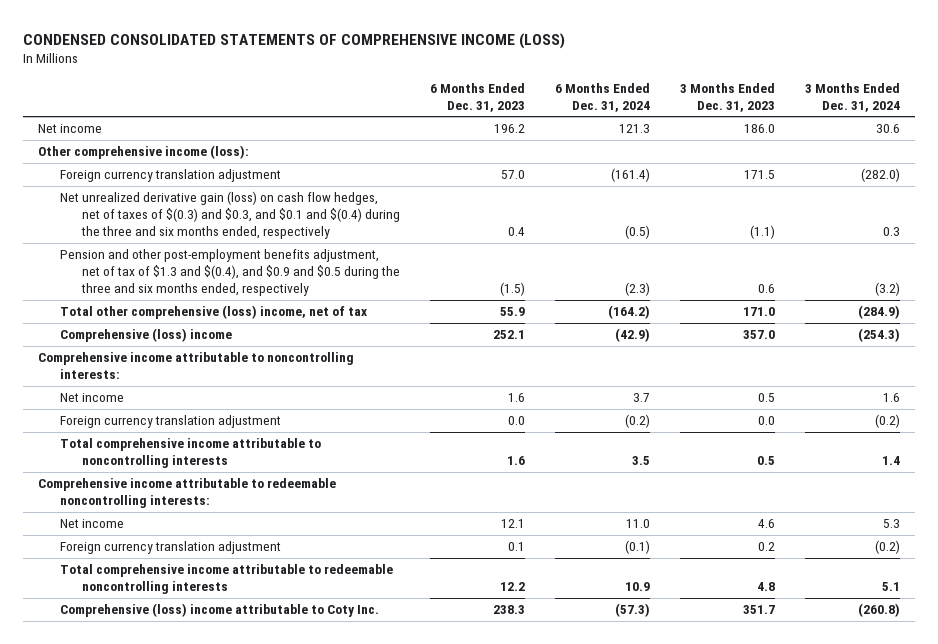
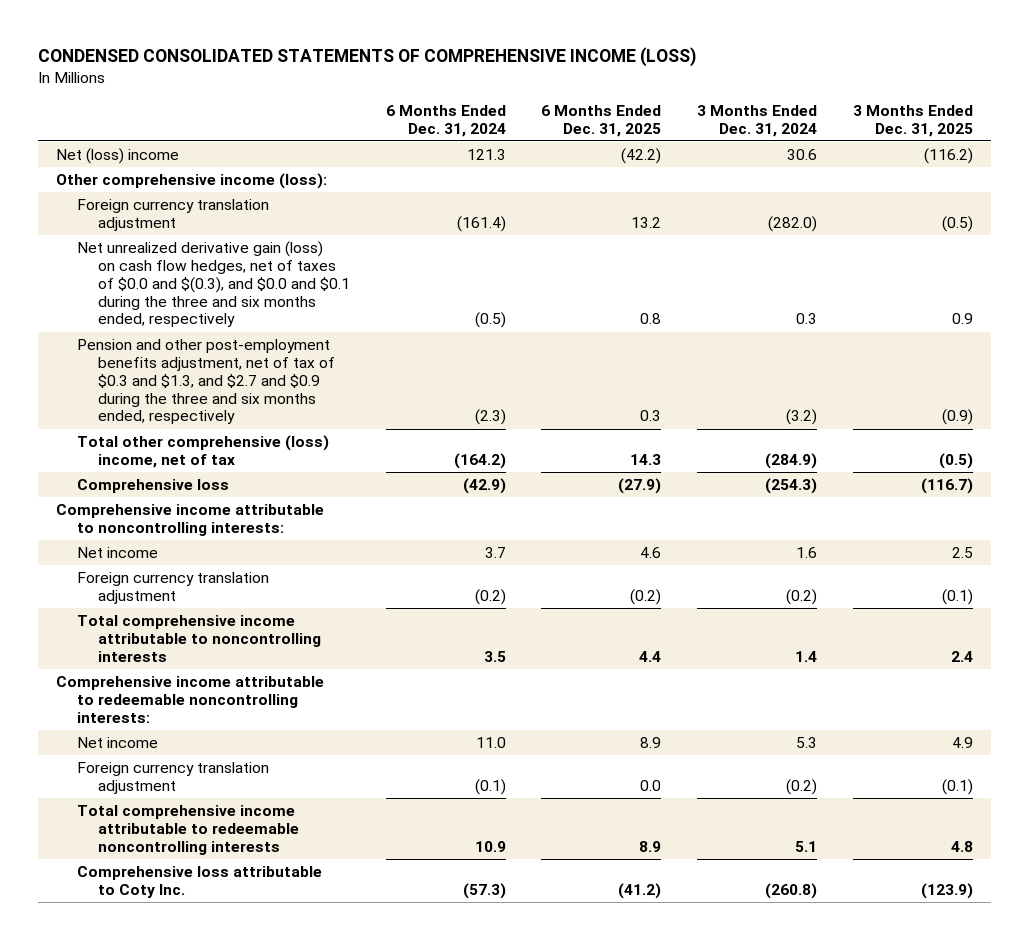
[429,82,525,112] 6 Months Ended Dec. 31, 2023 -> none
[679,82,775,112] 3 Months Ended Dec. 31, 2023 -> none
none -> [541,104,662,137] 6 Months Ended Dec. 31, 2025
none -> [852,104,973,137] 3 Months Ended Dec. 31, 2025
[38,124,103,134] Net income -> [56,147,180,164] Net (loss) income
[60,191,400,240] Net unrealized derivative gain (loss) on cash flow hedges, net of taxes of $(0.3) and $0.3, and $0.1 and $(0.4) during the three and six months ended, respectively -> [77,240,350,328] Net unrealized derivative gain (loss) on cash flow hedges, net of taxes of $0.0 and $(0.3), and $0.0 and $0.1 during the three and six months ended, respectively
[60,249,400,297] Pension and other post-employment benefits adjustment, net of tax of $1.3 and $(0.4), and $0.9 and $0.5 during the three and six months ended, respectively -> [77,338,335,425] Pension and other post-employment benefits adjustment, net of tax of $0.3 and $1.3, and $2.7 and $0.9 during the three and six months ended, respectively
[60,328,233,343] Comprehensive (loss) income -> [77,478,230,493] Comprehensive loss
[60,603,380,618] Comprehensive (loss) income attributable to Coty Inc. -> [77,865,323,898] Comprehensive loss attributable to Coty Inc.

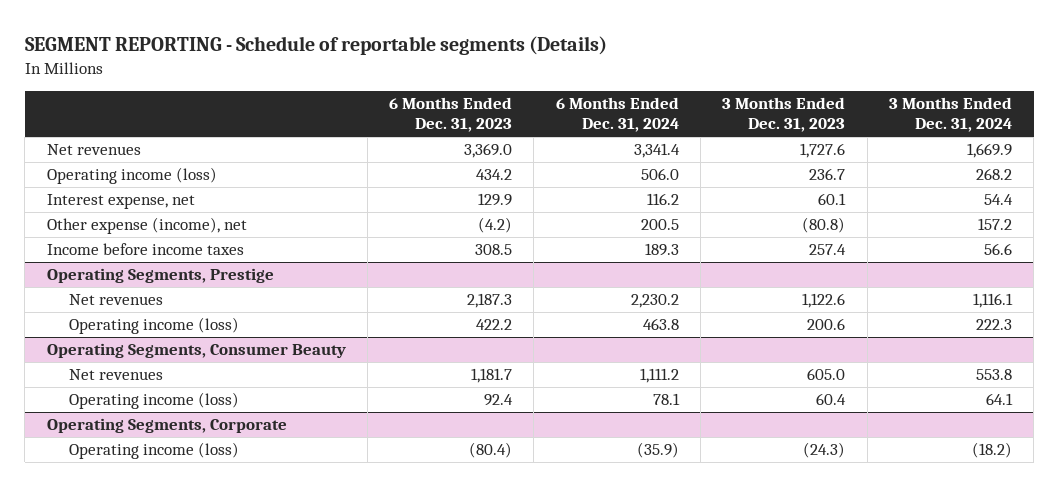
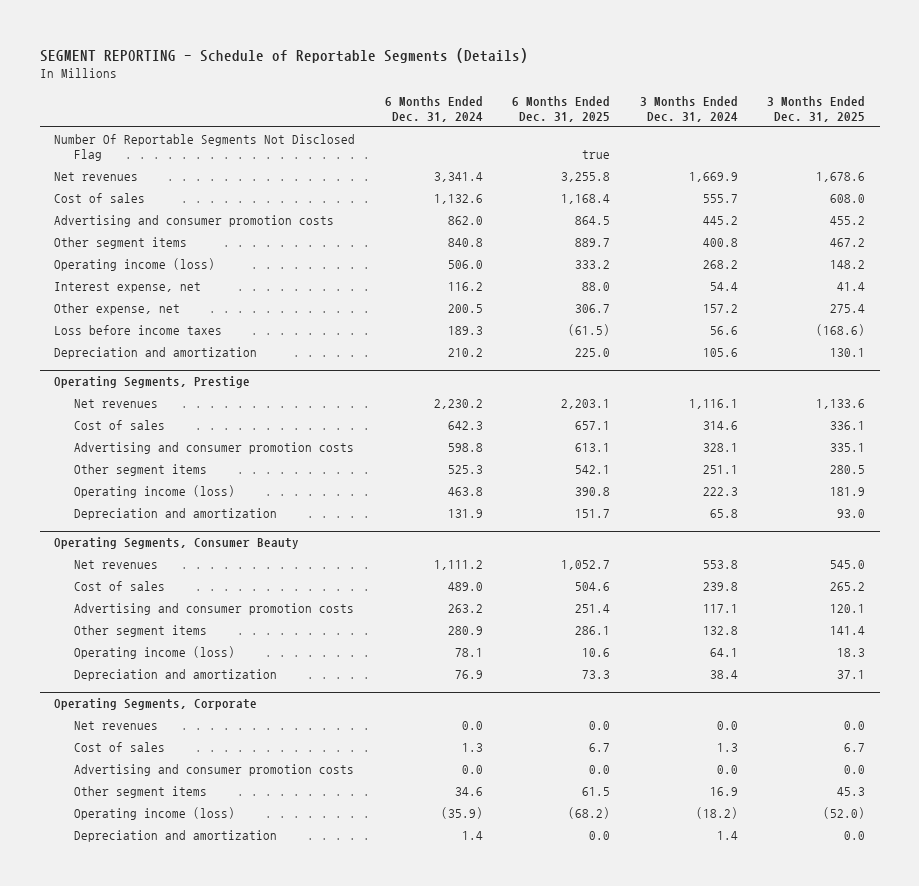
[24,36,607,56] SEGMENT REPORTING - Schedule of reportable segments (Details) -> [39,47,528,63] SEGMENT REPORTING - Schedule of Reportable Segments (Details)
[389,97,513,133] 6 Months Ended Dec. 31, 2023 -> none
[722,97,846,133] 3 Months Ended Dec. 31, 2023 -> none
none -> [512,95,611,122] 6 Months Ended Dec. 31, 2025
none -> [766,95,865,122] 3 Months Ended Dec. 31, 2025
none -> [54,133,356,161] Number Of Reportable Segments Not Disclosed Flag
none -> [54,192,146,203] Cost of sales
none -> [54,214,335,227] Advertising and consumer promotion costs
none -> [54,236,188,249] Other segment items
[46,217,247,235] Other expense (income), net -> [54,302,181,315] Other expense, net
[46,243,244,256] Income before income taxes -> [54,324,223,335] Loss before income taxes
none -> [54,346,258,359] Depreciation and amortization
none -> [74,419,166,430] Cost of sales
none -> [74,441,355,454] Advertising and consumer promotion costs
none -> [74,463,208,476] Other segment items
none -> [74,507,278,520] Depreciation and amortization
none -> [74,580,166,591] Cost of sales
none -> [74,602,355,615] Advertising and consumer promotion costs
none -> [74,624,208,637] Other segment items
none -> [74,668,278,681] Depreciation and amortization
none -> [74,720,159,730] Net revenues
none -> [74,741,166,752] Cost of sales
none -> [74,763,355,776] Advertising and consumer promotion costs
none -> [74,785,208,798] Other segment items
none -> [74,829,278,842] Depreciation and amortization

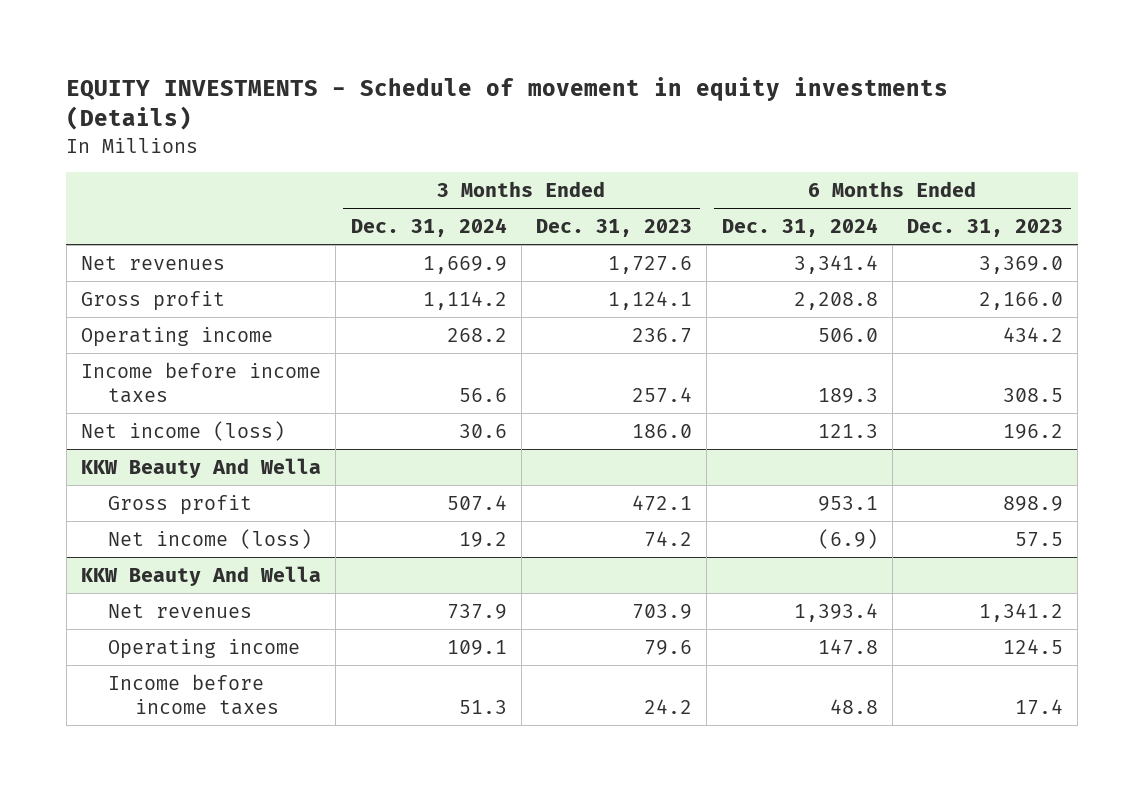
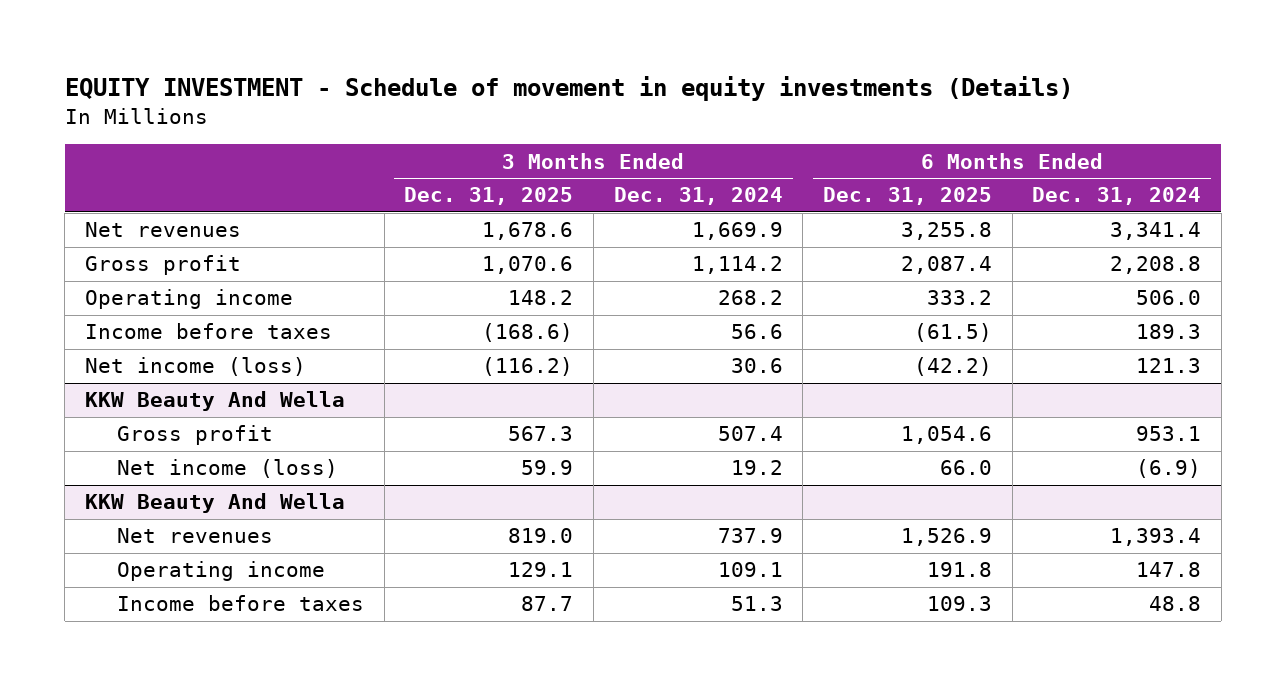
[66,77,949,131] EQUITY INVESTMENTS - Schedule of movement in equity investments (Details) -> [64,76,1073,102] EQUITY INVESTMENT - Schedule of movement in equity investments (Details)
[536,218,693,237] Dec. 31, 2023 -> none
[907,218,1064,237] Dec. 31, 2023 -> none
none -> [404,187,574,206] Dec. 31, 2025
none -> [822,187,992,206] Dec. 31, 2025
[81,361,322,403] Income before income taxes -> [84,323,332,340] Income before taxes
[108,673,279,715] Income before income taxes -> [116,595,364,612] Income before taxes

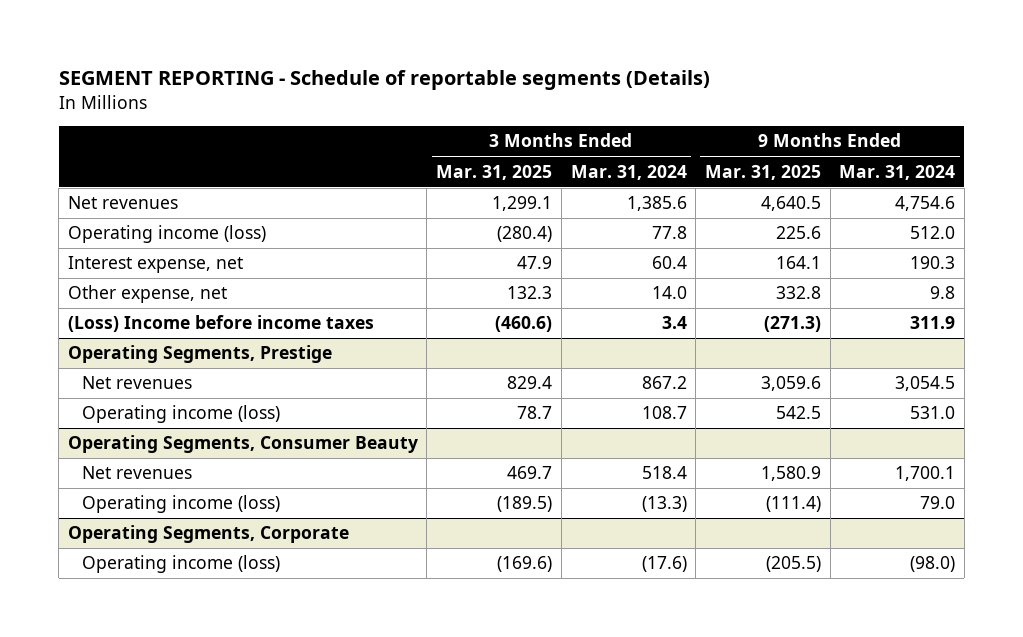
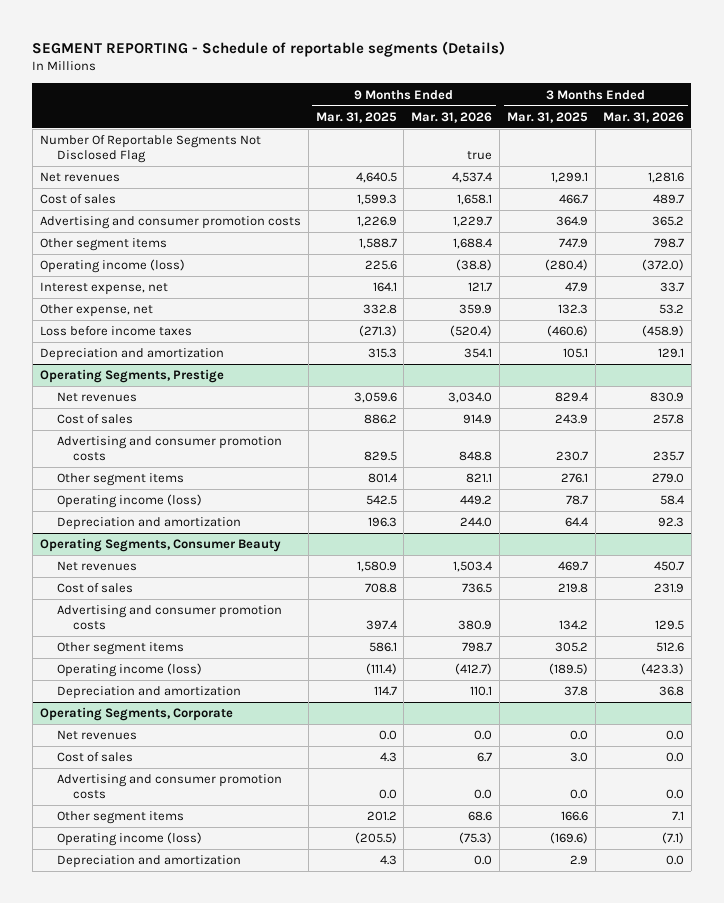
[570,164,687,180] Mar. 31, 2024 -> none
[839,164,956,180] Mar. 31, 2024 -> none
none -> [411,111,493,123] Mar. 31, 2026
none -> [603,111,685,123] Mar. 31, 2026
none -> [39,135,261,164] Number Of Reportable Segments Not Disclosed Flag
none -> [39,194,116,205] Cost of sales
none -> [39,216,301,230] Advertising and consumer promotion costs
none -> [39,238,167,252] Other segment items
[67,315,374,333] (Loss) Income before income taxes -> [39,326,192,337] Loss before income taxes
none -> [39,348,224,362] Depreciation and amortization
none -> [56,414,133,425] Cost of sales
none -> [56,436,282,462] Advertising and consumer promotion costs
none -> [56,473,184,487] Other segment items
none -> [56,517,241,531] Depreciation and amortization
none -> [56,583,133,594] Cost of sales
none -> [56,605,282,631] Advertising and consumer promotion costs
none -> [56,642,184,656] Other segment items
none -> [56,686,241,700] Depreciation and amortization
none -> [56,730,137,741] Net revenues
none -> [56,752,133,763] Cost of sales
none -> [56,774,282,800] Advertising and consumer promotion costs
none -> [56,811,184,825] Other segment items
none -> [56,855,241,869] Depreciation and amortization

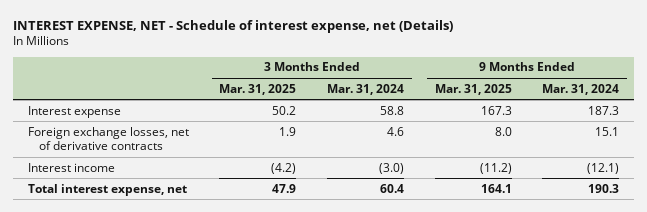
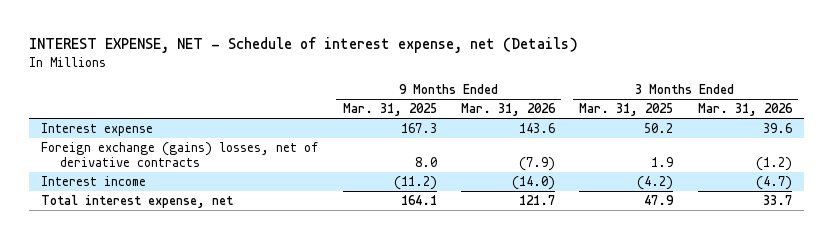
[326,83,404,95] Mar. 31, 2024 -> none
[542,83,620,95] Mar. 31, 2024 -> none
none -> [460,103,556,117] Mar. 31, 2026
none -> [697,103,793,117] Mar. 31, 2026
[27,126,189,151] Foreign exchange losses, net of derivative contracts -> [41,142,319,168] Foreign exchange (gains) losses, net of derivative contracts

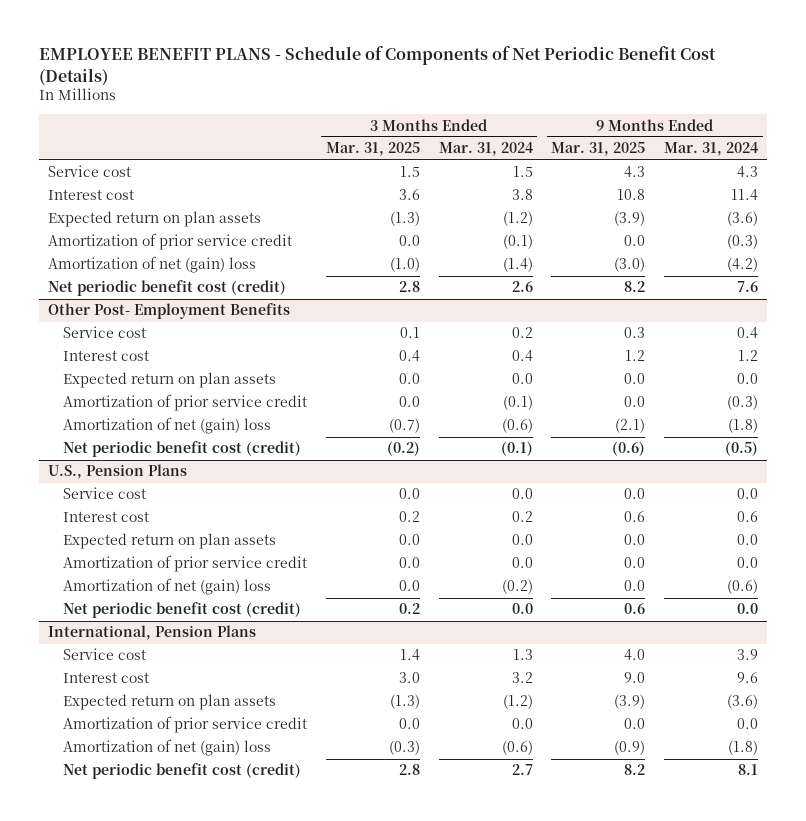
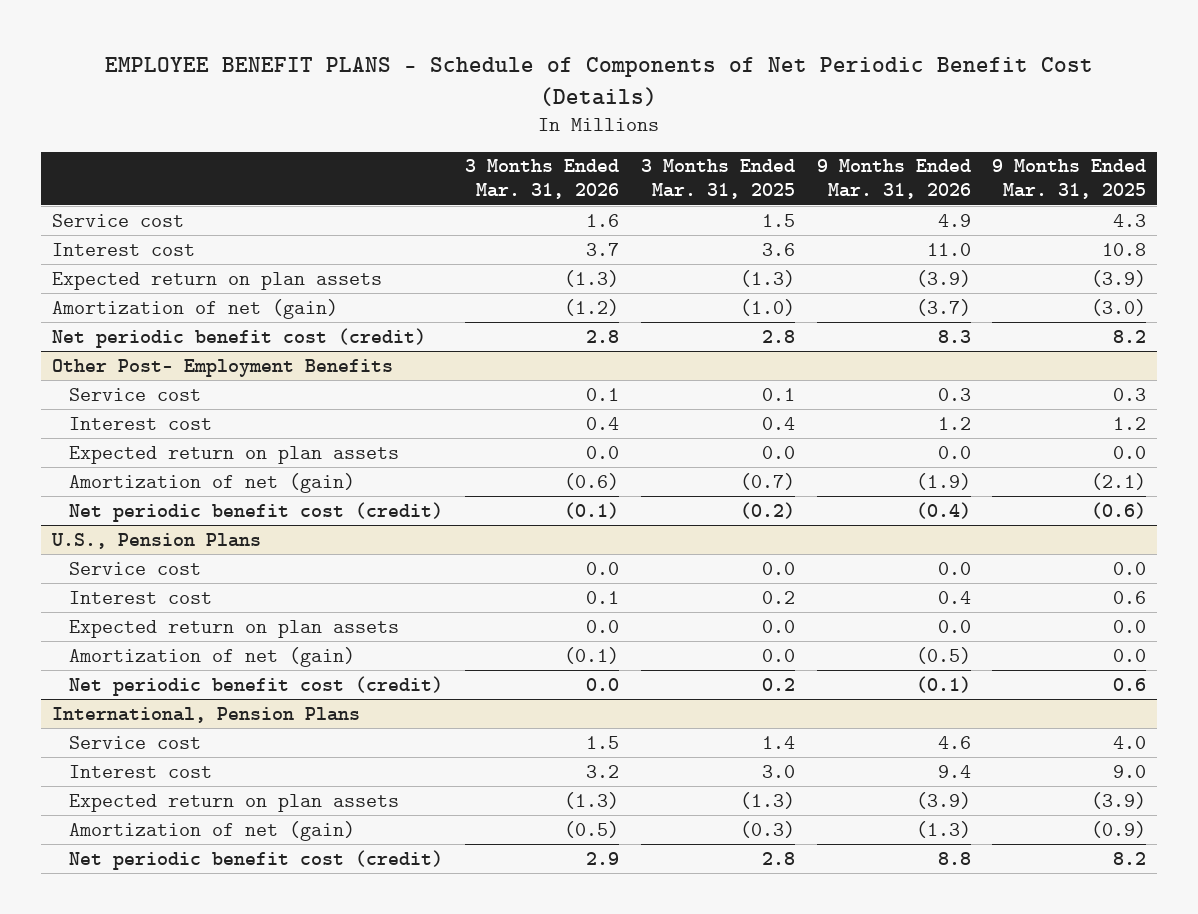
[438,142,533,157] Mar. 31, 2024 -> none
[663,142,758,157] Mar. 31, 2024 -> none
none -> [464,159,619,200] 3 Months Ended Mar. 31, 2026
none -> [816,159,971,200] 9 Months Ended Mar. 31, 2026
[48,233,293,251] Amortization of prior service credit -> none
[48,256,257,274] Amortization of net (gain) loss -> [51,298,338,319] Amortization of net (gain)
[63,394,308,412] Amortization of prior service credit -> none
[63,417,272,435] Amortization of net (gain) loss -> [69,472,356,493] Amortization of net (gain)
[63,555,308,573] Amortization of prior service credit -> none
[63,578,272,596] Amortization of net (gain) loss -> [69,646,356,667] Amortization of net (gain)
[63,716,308,734] Amortization of prior service credit -> none
[63,739,272,757] Amortization of net (gain) loss -> [69,820,356,841] Amortization of net (gain)

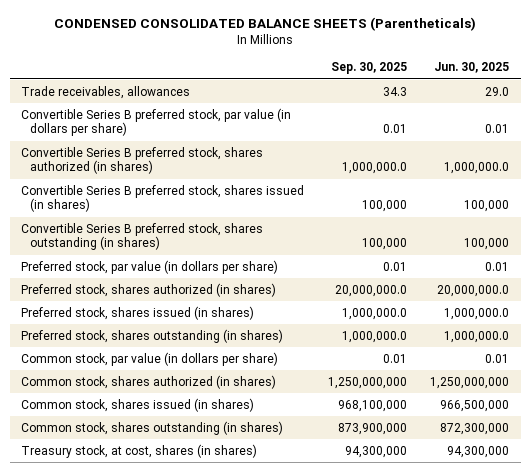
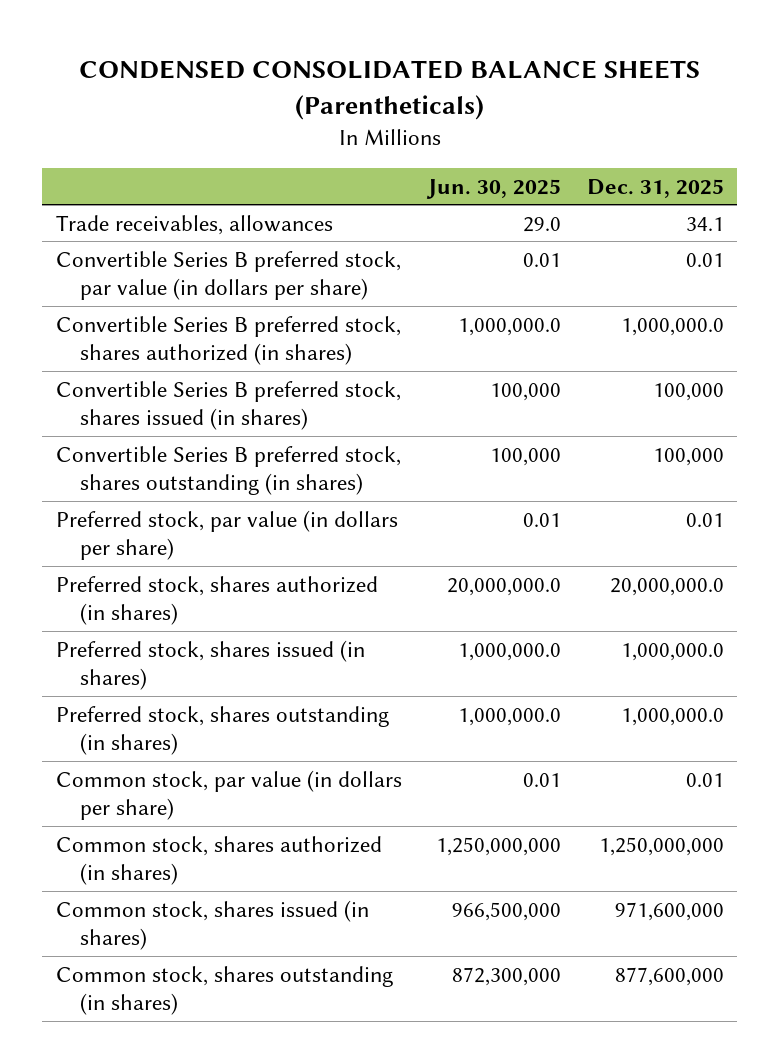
[330,62,407,75] Sep. 30, 2025 -> none
none -> [587,178,725,198] Dec. 31, 2025
[21,443,258,458] Treasury stock, at cost, shares (in shares) -> none

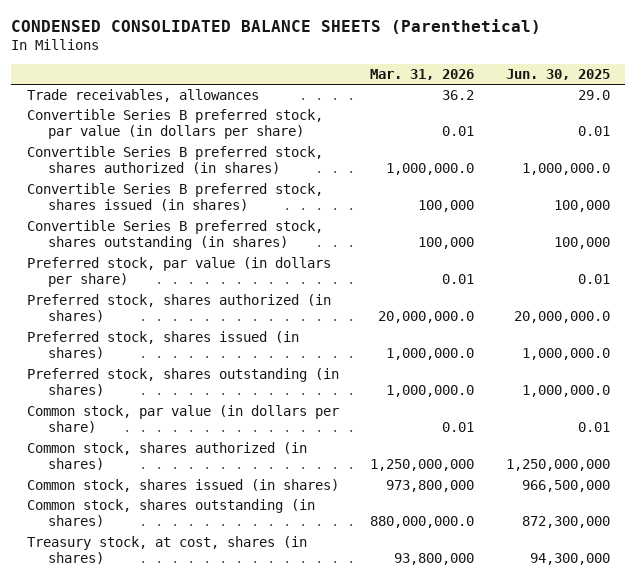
[78,60,700,120] CONDENSED CONSOLIDATED BALANCE SHEETS (Parentheticals) -> [11,19,542,35] CONDENSED CONSOLIDATED BALANCE SHEETS (Parenthetical)
[587,178,725,198] Dec. 31, 2025 -> none
none -> [370,68,475,80] Mar. 31, 2026
none -> [26,536,307,565] Treasury stock, at cost, shares (in shares)

